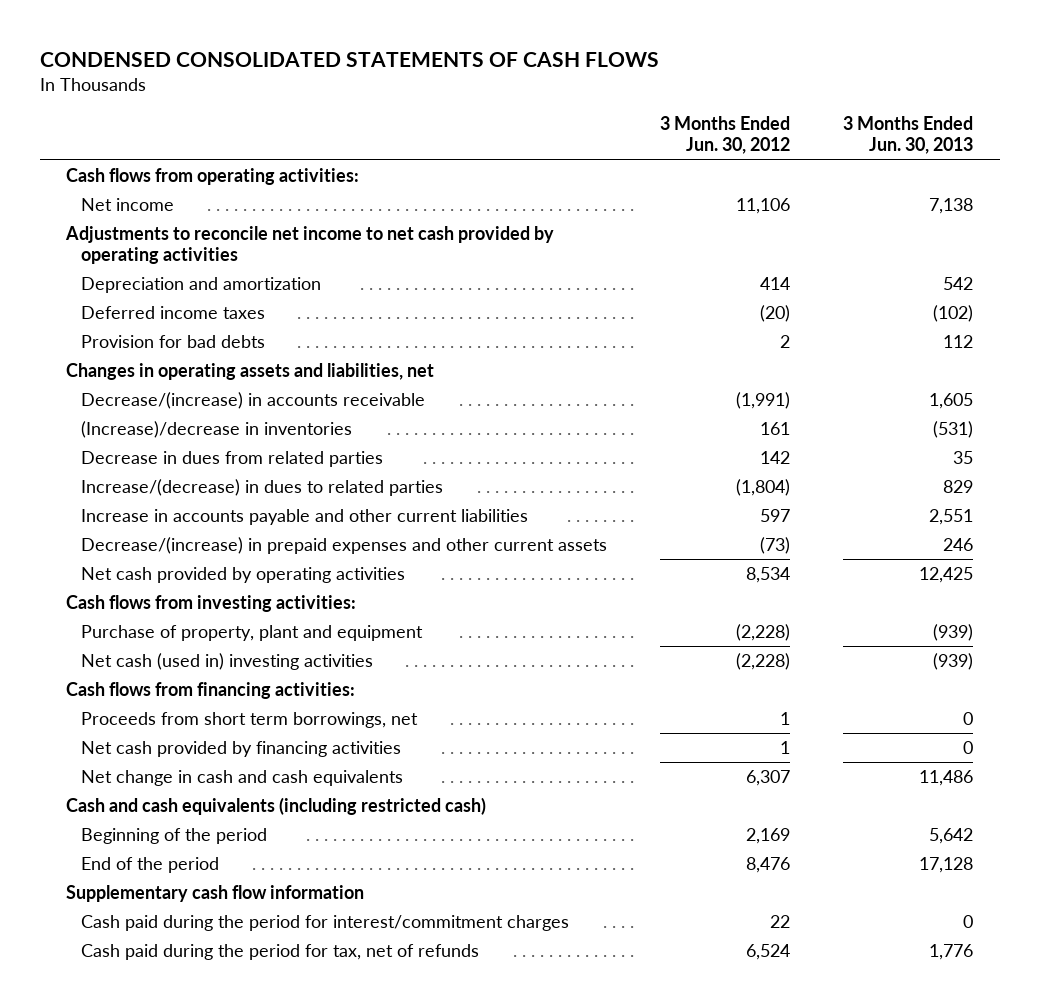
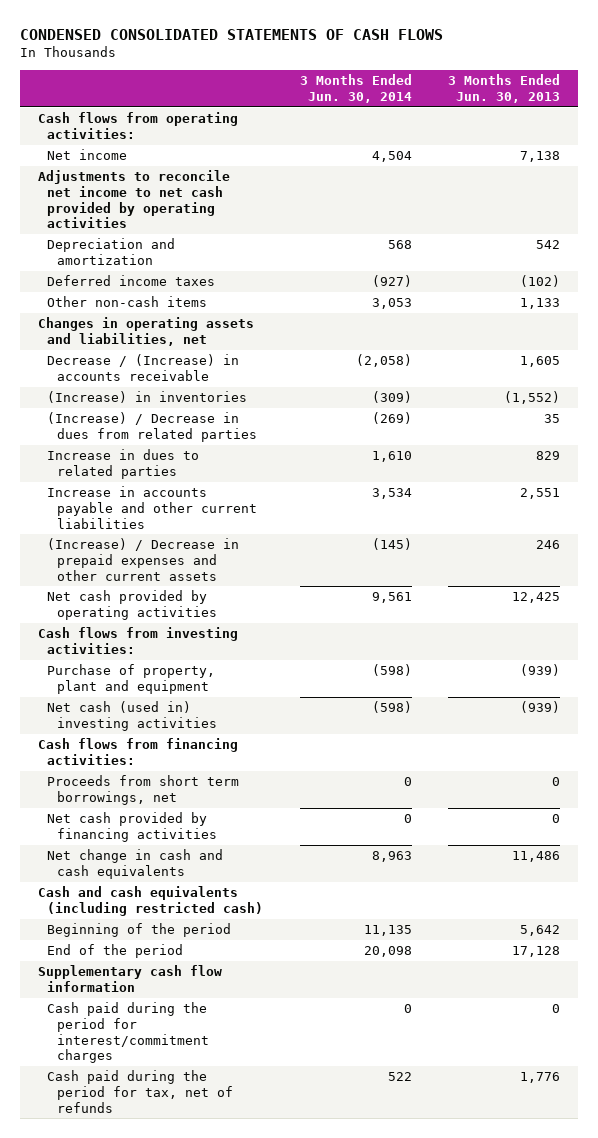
[660,116,791,155] 3 Months Ended Jun. 30, 2012 -> none
none -> [299,74,412,103] 3 Months Ended Jun. 30, 2014
[81,335,266,349] Provision for bad debts -> none
none -> [47,296,208,308] Other non-cash items
[81,392,426,410] Decrease/(increase) in accounts receivable -> [47,354,240,381] Decrease / (Increase) in accounts receivable
[81,421,353,439] (Increase)/decrease in inventories -> [47,391,248,404] (Increase) in inventories
[933,421,974,439] (531) -> [503,391,560,405] (1,552)
[81,451,384,468] Decrease in dues from related parties -> [47,412,257,442] (Increase) / Decrease in dues from related parties
[81,479,444,497] Increase/(decrease) in dues to related parties -> [47,449,200,479] Increase in dues to related parties
[81,537,608,555] Decrease/(increase) in prepaid expenses and other current assets -> [47,538,240,581] (Increase) / Decrease in prepaid expenses and other current assets

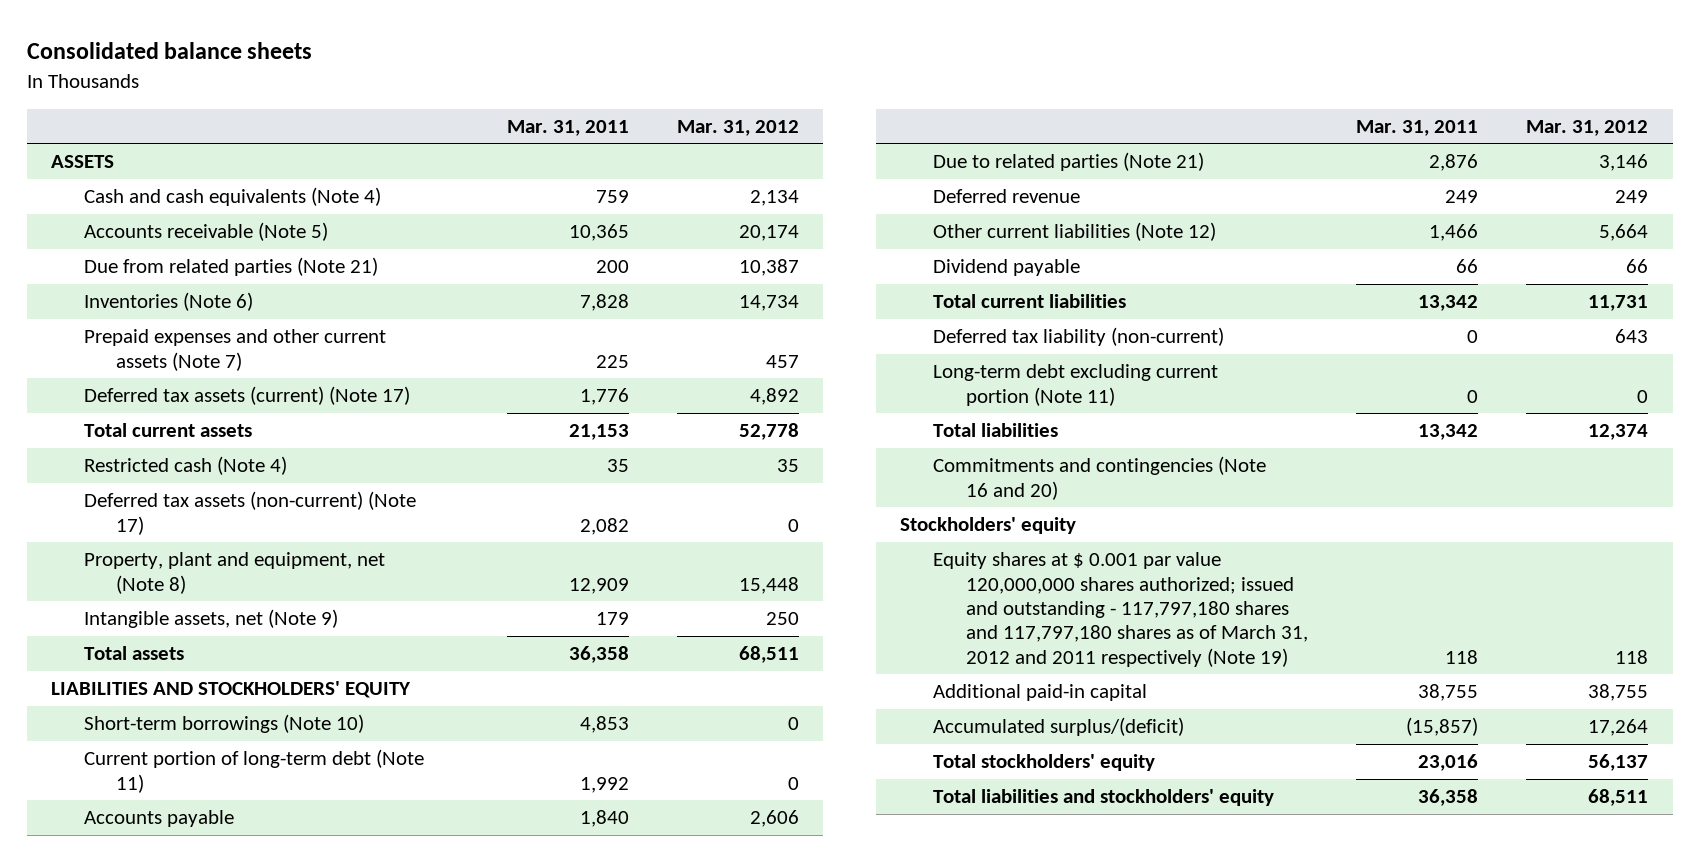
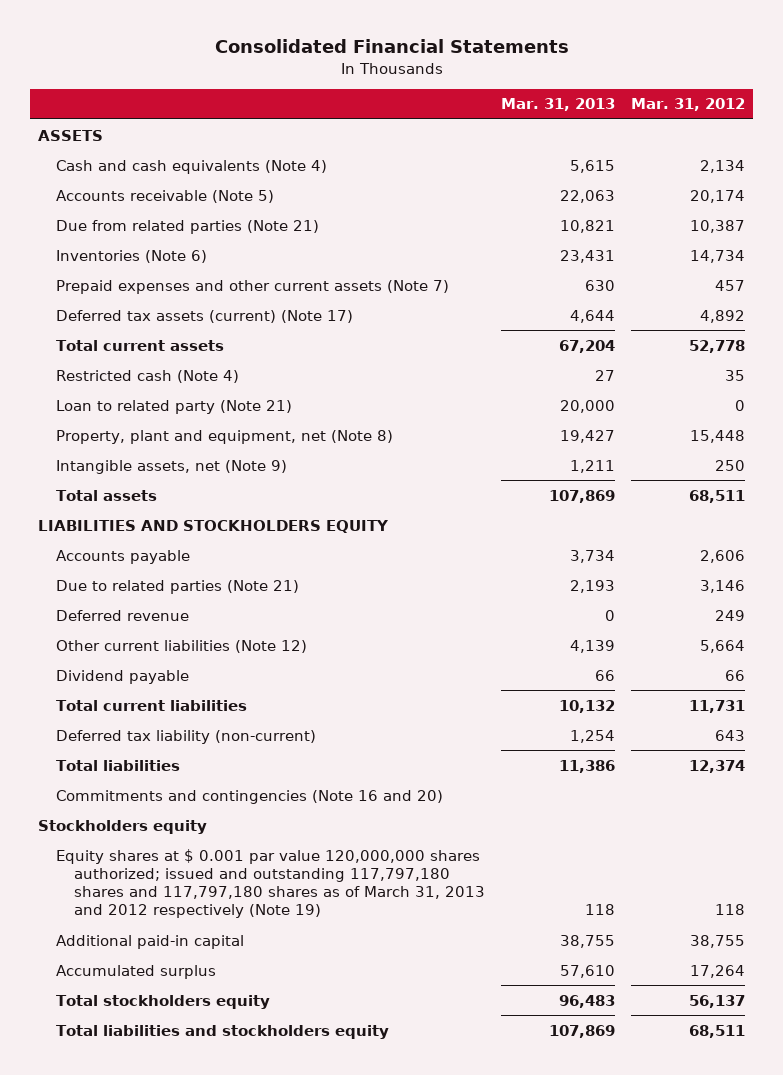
[26,42,312,60] Consolidated balance sheets -> [214,39,569,54] Consolidated Financial Statements
[506,119,629,136] Mar. 31, 2011 -> none
none -> [500,98,615,112] Mar. 31, 2013
[83,491,416,535] Deferred tax assets (non-current) (Note 17) -> none
none -> [55,399,292,414] Loan to related party (Note 21)
[83,714,364,734] Short-term borrowings (Note 10) -> none
[83,749,424,793] Current portion of long-term debt (Note 11) -> none
[50,681,411,699] LIABILITIES AND STOCKHOLDERS' EQUITY -> [37,519,389,533] LIABILITIES AND STOCKHOLDERS EQUITY
[932,364,1218,406] Long-term debt excluding current portion (Note 11) -> none
[900,517,1077,535] Stockholders' equity -> [37,819,207,834] Stockholders equity
[932,552,1308,667] Equity shares at $ 0.001 par value 120,000,000 shares authorized; issued and outstanding - 117,797,180 shares and 117,797,180 shares as of March 31, 2012 and 2011 respectively (Note 19) -> [55,848,485,919] Equity shares at $ 0.001 par value 120,000,000 shares authorized; issued and outstanding 117,797,180 shares and 117,797,180 shares as of March 31, 2013 and 2012 respectively (Note 19)
[932,717,1184,737] Accumulated surplus/(deficit) -> [55,964,216,979] Accumulated surplus
[932,754,1155,772] Total stockholders' equity -> [55,994,270,1009] Total stockholders equity
[932,789,1274,807] Total liabilities and stockholders' equity -> [55,1024,389,1039] Total liabilities and stockholders equity

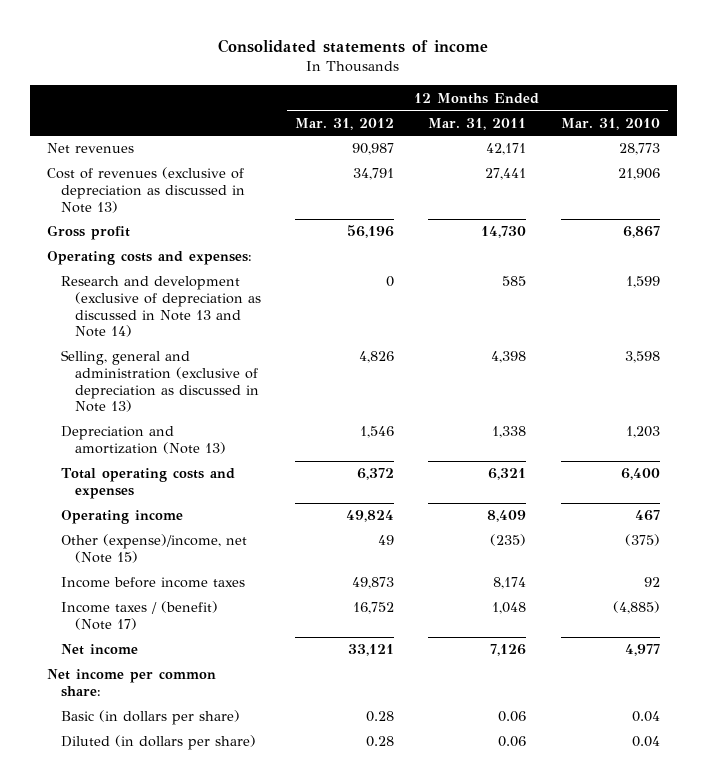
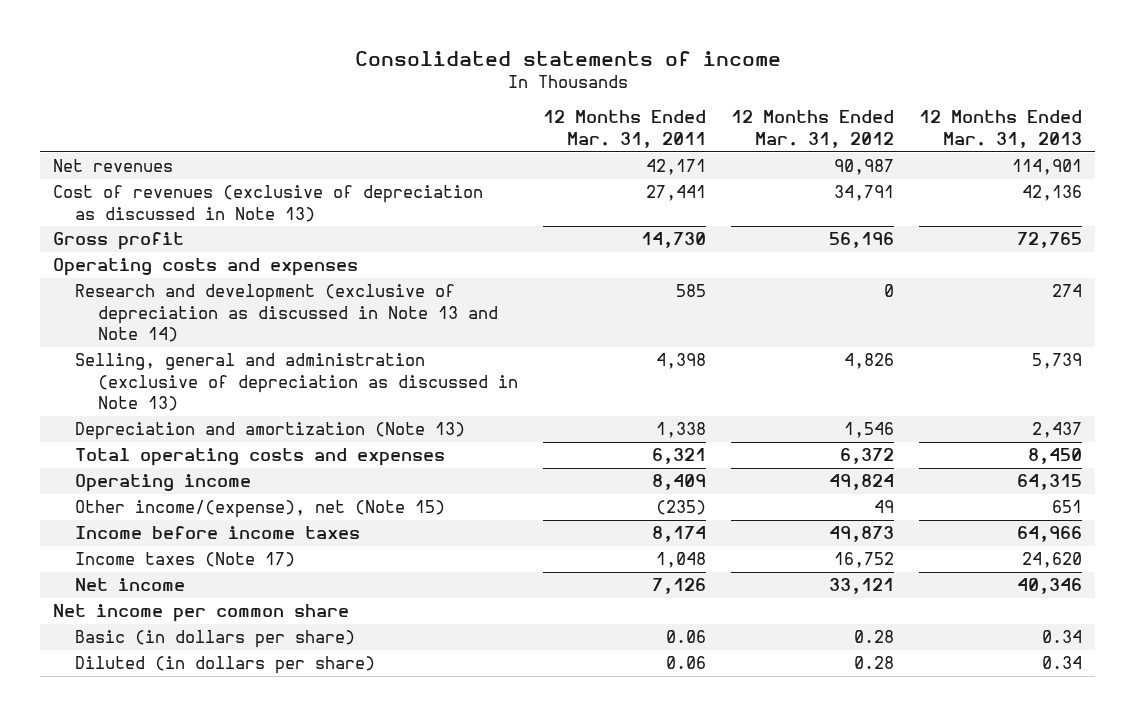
[560,117,660,130] Mar. 31, 2010 -> none
none -> [919,110,1083,148] 12 Months Ended Mar. 31, 2013
[46,251,252,266] Operating costs and expenses: -> [52,258,358,277] Operating costs and expenses
[60,534,247,564] Other (expense)/income, net (Note 15) -> [75,500,446,519] Other income/(expense), net (Note 15)
[60,601,218,631] Income taxes / (benefit) (Note 17) -> [75,552,296,568] Income taxes (Note 17)
[46,669,216,698] Net income per common share: -> [52,604,349,623] Net income per common share

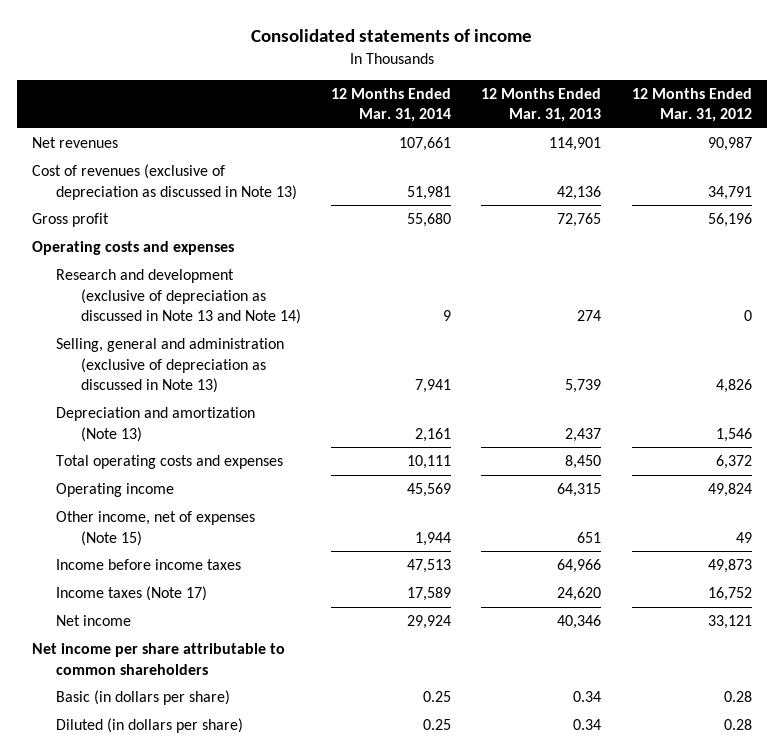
[543,110,707,148] 12 Months Ended Mar. 31, 2011 -> none
none -> [331,87,452,123] 12 Months Ended Mar. 31, 2014
[75,500,446,519] Other income/(expense), net (Note 15) -> [56,511,256,546] Other income, net of expenses (Note 15)
[52,604,349,623] Net income per common share -> [31,643,285,675] Net income per share attributable to common shareholders

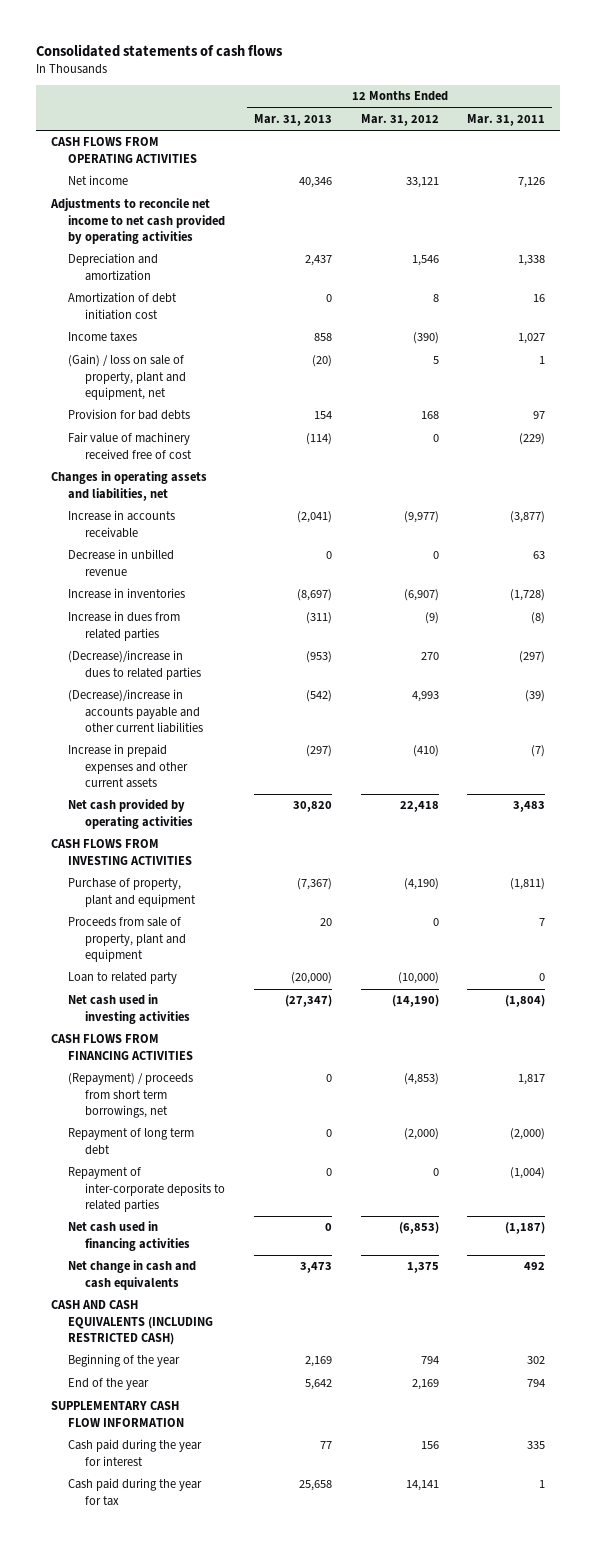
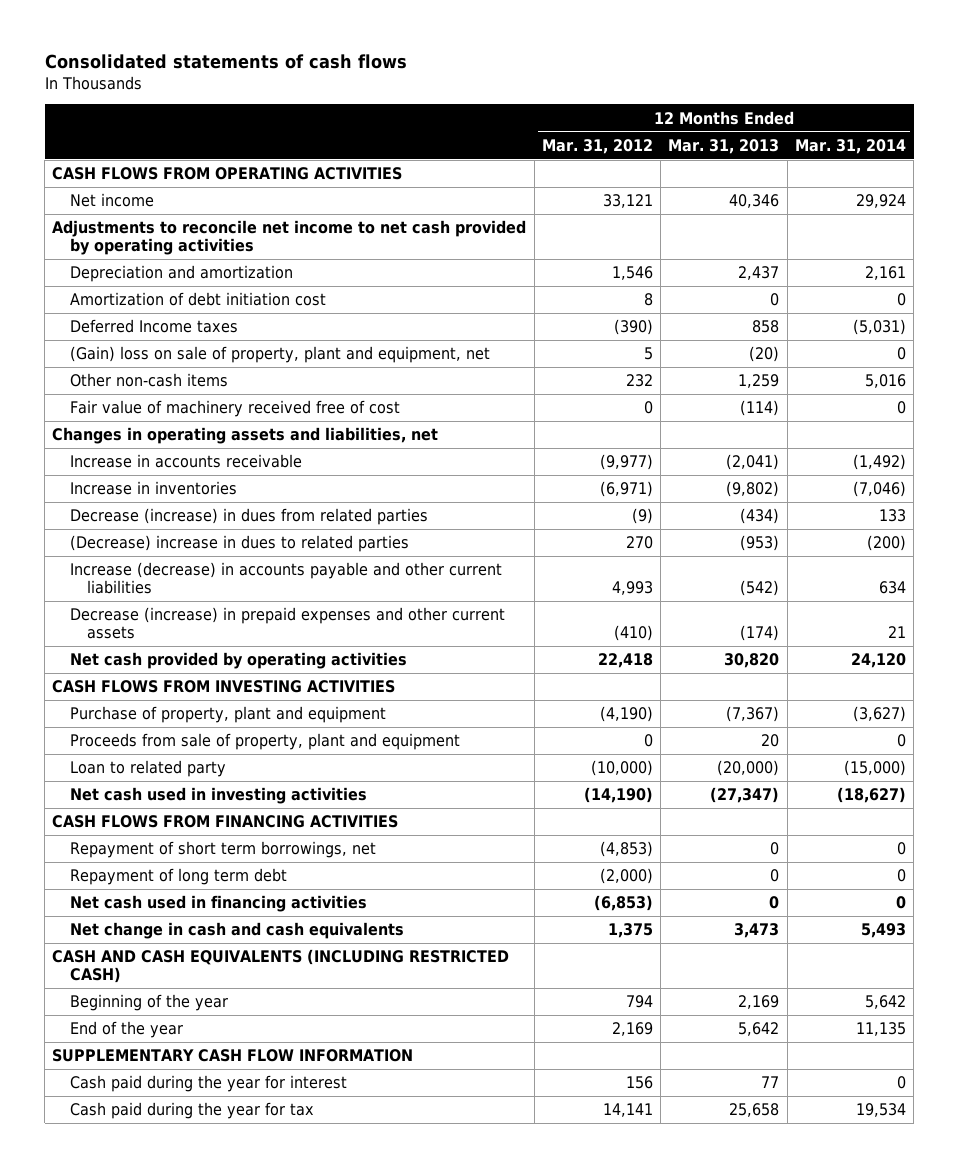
[467,114,546,127] Mar. 31, 2011 -> none
none -> [795,138,907,154] Mar. 31, 2014
[67,409,190,421] Provision for bad debts -> none
[67,332,137,343] Income taxes -> [69,319,238,334] Deferred Income taxes
[67,354,187,400] (Gain) / loss on sale of property, plant and equipment, net -> [69,346,490,364] (Gain) loss on sale of property, plant and equipment, net
none -> [69,373,228,388] Other non-cash items
[67,549,174,576] Decrease in unbilled revenue -> none
[296,589,332,602] (8,697) -> [726,481,780,498] (9,802)
[403,589,439,602] (6,907) -> [599,481,653,498] (6,971)
[67,611,180,641] Increase in dues from related parties -> [69,508,428,526] Decrease (increase) in dues from related parties
[305,612,332,625] (311) -> [740,508,780,525] (434)
[67,650,202,680] (Decrease)/increase in dues to related parties -> [69,535,409,553] (Decrease) increase in dues to related parties
[67,689,204,733] (Decrease)/increase in accounts payable and other current liabilities -> [69,562,502,594] Increase (decrease) in accounts payable and other current liabilities
[67,744,189,788] Increase in prepaid expenses and other current assets -> [69,607,505,639] Decrease (increase) in prepaid expenses and other current assets
[305,745,332,758] (297) -> [740,624,780,641] (174)
[67,1073,193,1118] (Repayment) / proceeds from short term borrowings, net -> [69,841,376,859] Repayment of short term borrowings, net
[67,1167,226,1212] Repayment of inter-corporate deposits to related parties -> none

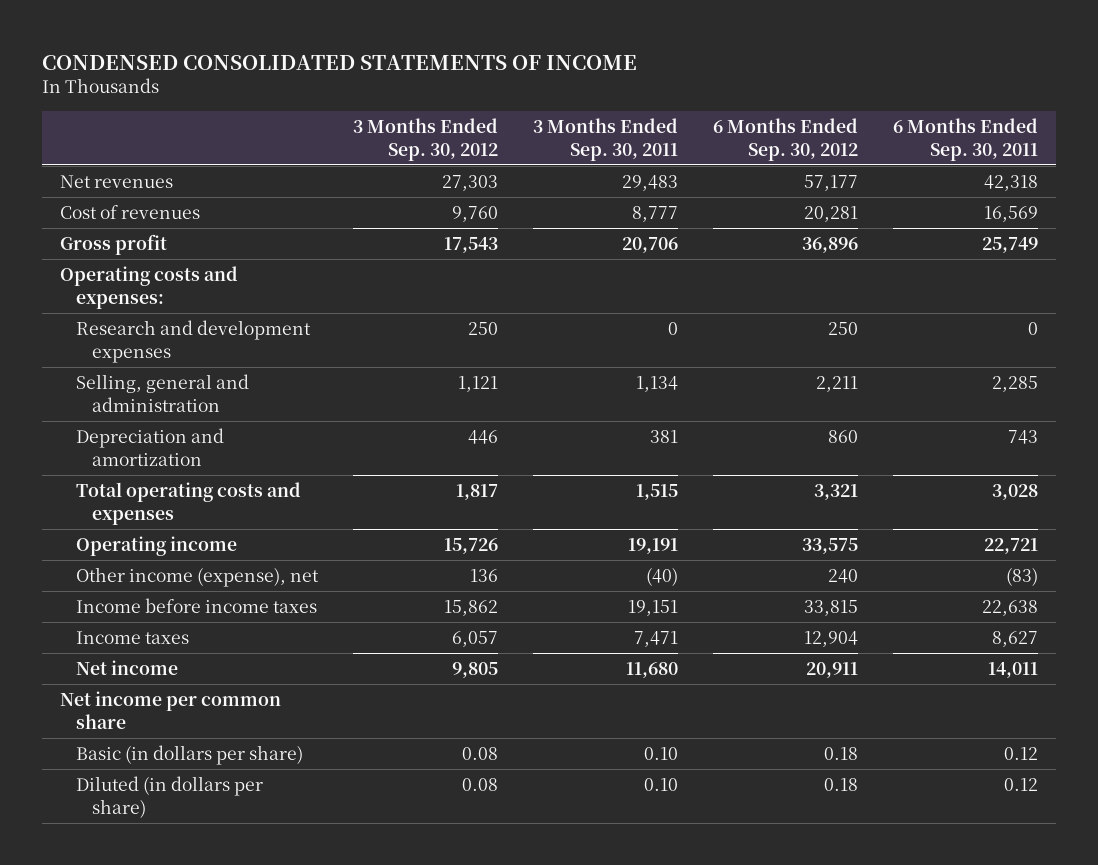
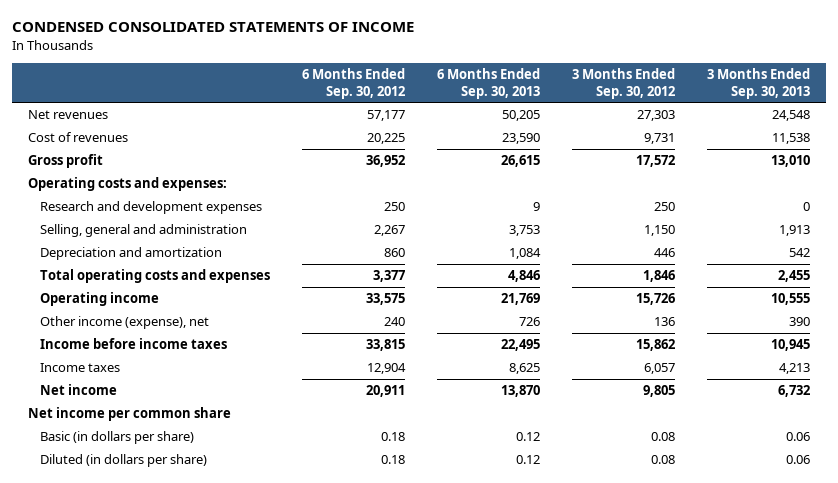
[532,117,678,161] 3 Months Ended Sep. 30, 2011 -> none
[893,117,1039,161] 6 Months Ended Sep. 30, 2011 -> none
none -> [436,68,540,99] 6 Months Ended Sep. 30, 2013
none -> [706,68,810,99] 3 Months Ended Sep. 30, 2013
[451,206,498,223] 9,760 -> [643,133,675,145] 9,731
[803,206,858,223] 20,281 -> [366,133,405,145] 20,225
[443,237,498,254] 17,543 -> [635,155,675,168] 17,572
[801,237,858,254] 36,896 -> [365,155,405,168] 36,952
[457,376,498,393] 1,121 -> [643,225,675,237] 1,150
[815,376,858,393] 2,211 -> [373,225,405,237] 2,267
[455,484,498,501] 1,817 -> [642,270,675,283] 1,846
[813,484,858,501] 3,321 -> [372,270,405,283] 3,377

